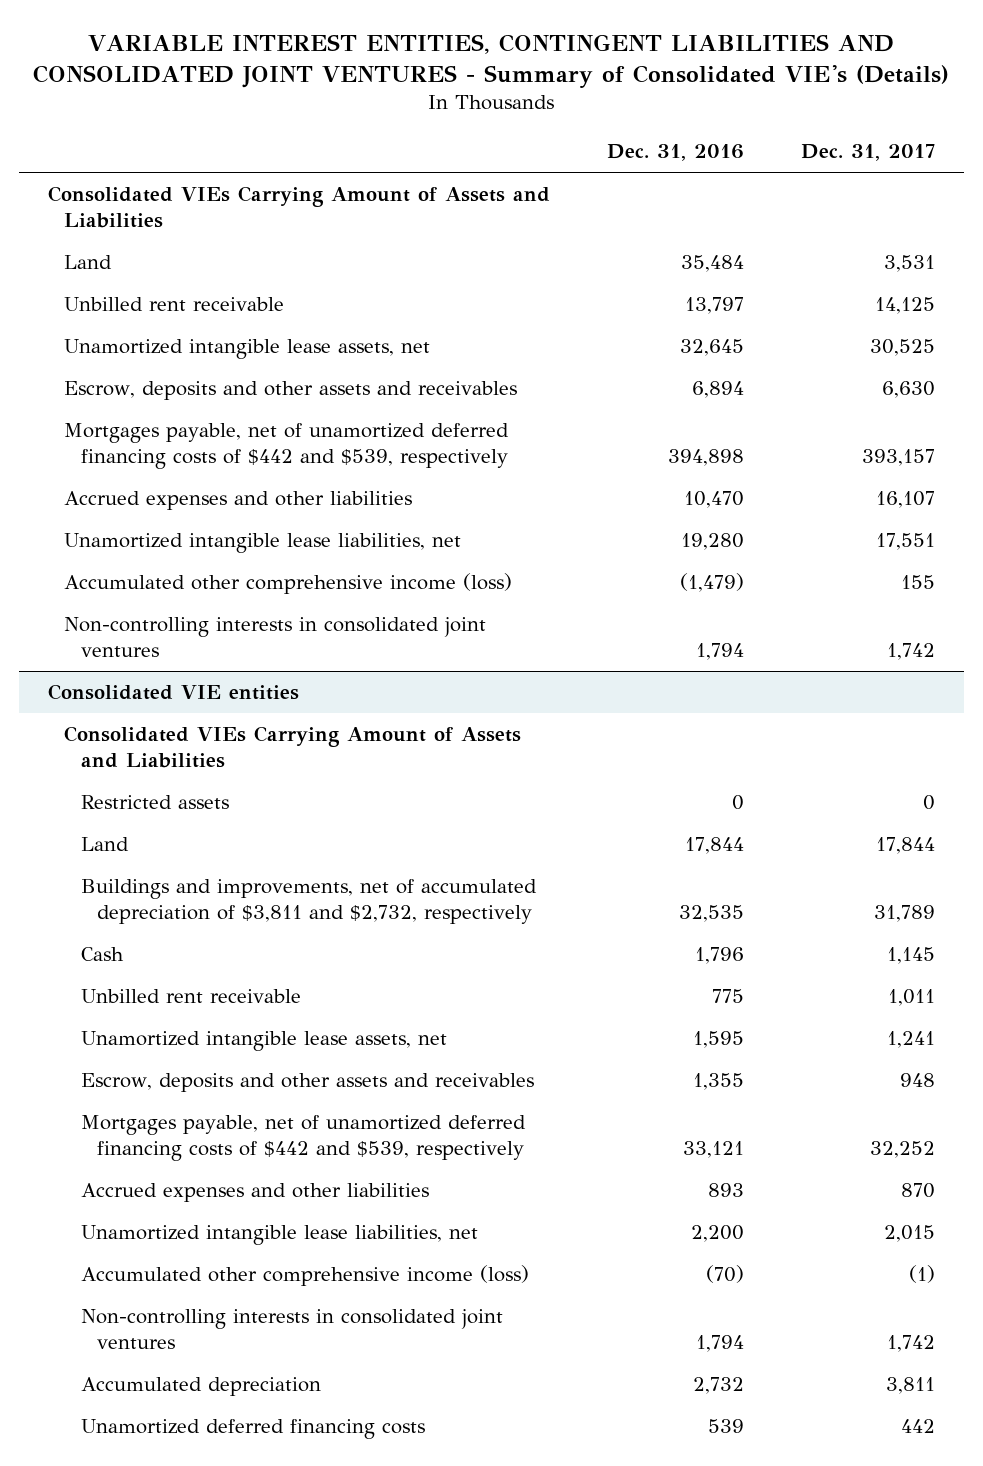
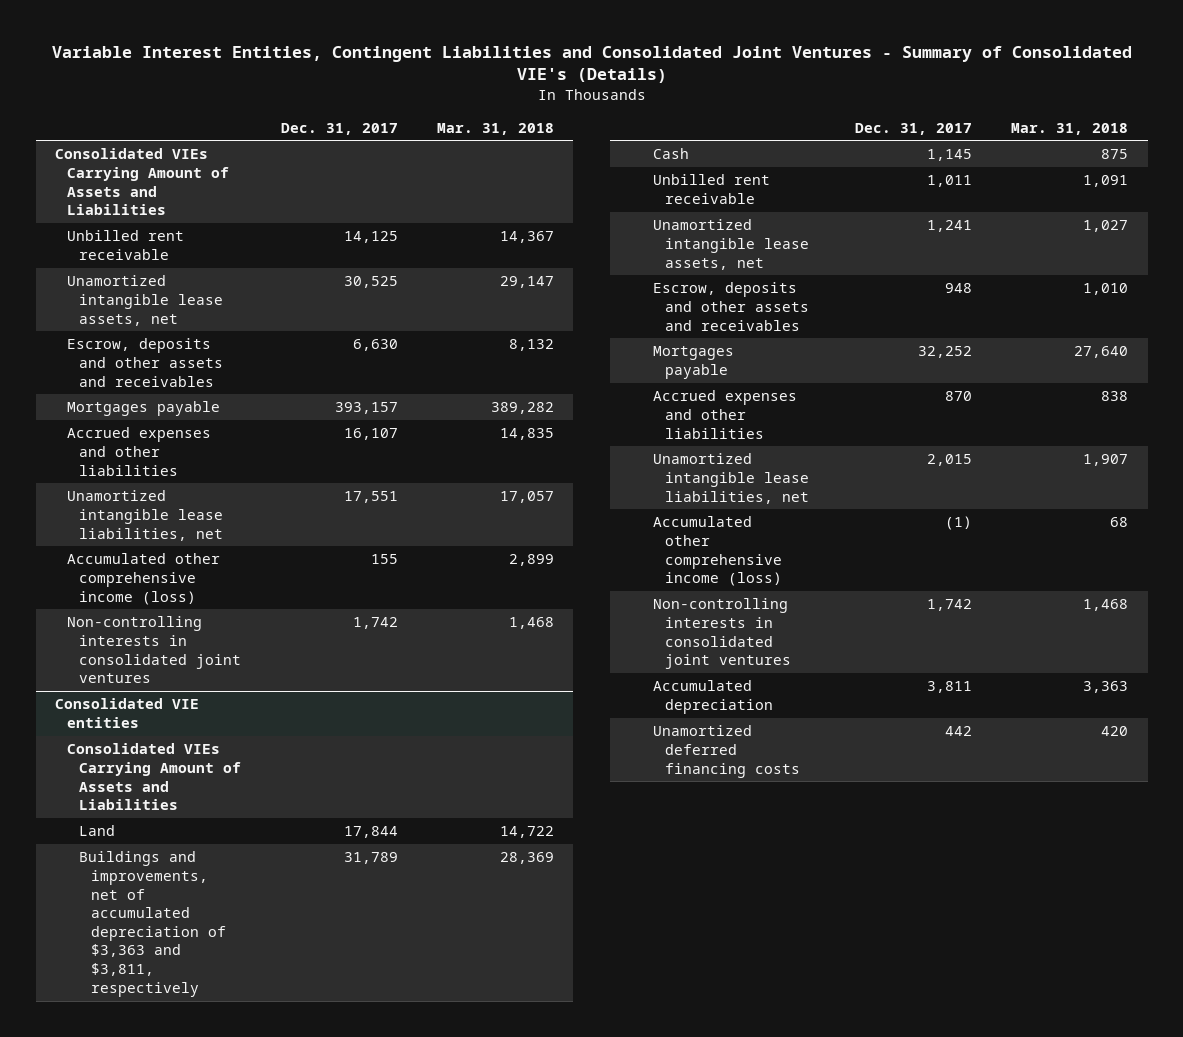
[33,33,950,89] VARIABLE INTEREST ENTITIES, CONTINGENT LIABILITIES AND CONSOLIDATED JOINT VENTURES - Summary of Consolidated VIE's (Details) -> [51,45,1132,84] Variable Interest Entities, Contingent Liabilities and Consolidated Joint Ventures - Summary of Consolidated VIE's (Details)
[606,143,744,161] Dec. 31, 2016 -> none
none -> [436,122,554,135] Mar. 31, 2018
[64,255,113,270] Land -> none
[64,423,510,470] Mortgages payable, net of unamortized deferred financing costs of $442 and $539, respectively -> [67,401,221,417] Mortgages payable
[80,795,229,810] Restricted assets -> none
[80,879,537,925] Buildings and improvements, net of accumulated depreciation of $3,811 and $2,732, respectively -> [79,851,227,997] Buildings and improvements, net of accumulated depreciation of $3,363 and $3,811, respectively
[80,1115,526,1162] Mortgages payable, net of unamortized deferred financing costs of $442 and $539, respectively -> [653,346,735,379] Mortgages payable

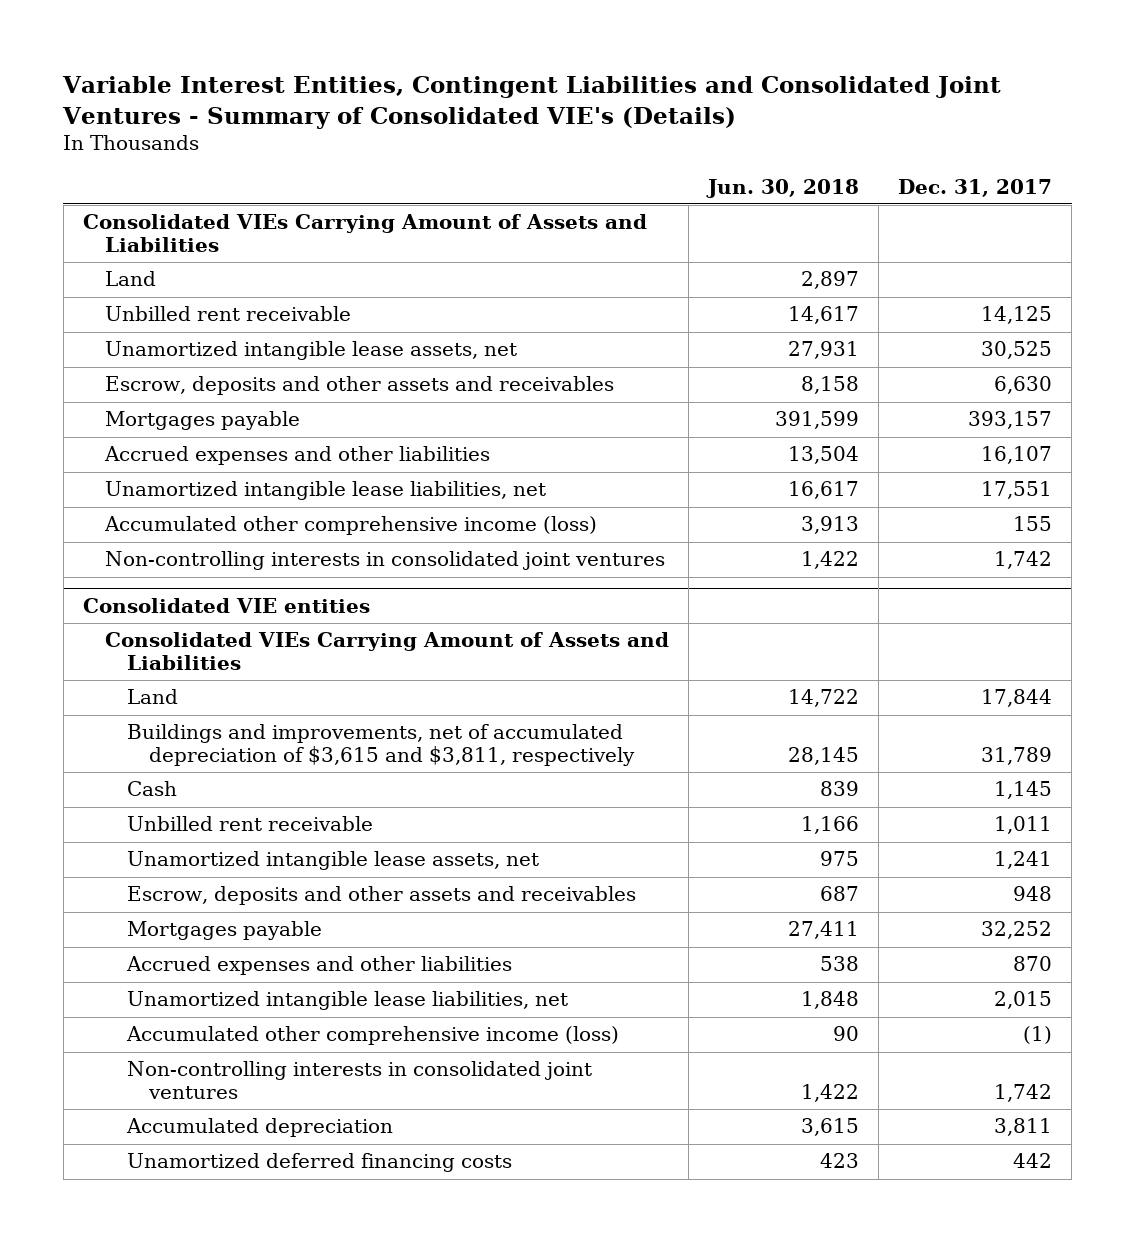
[436,122,554,135] Mar. 31, 2018 -> none
none -> [706,178,860,198] Jun. 30, 2018
none -> [104,271,156,287] Land
[79,851,227,997] Buildings and improvements, net of accumulated depreciation of $3,363 and $3,811, respectively -> [127,724,636,767] Buildings and improvements, net of accumulated depreciation of $3,615 and $3,811, respectively

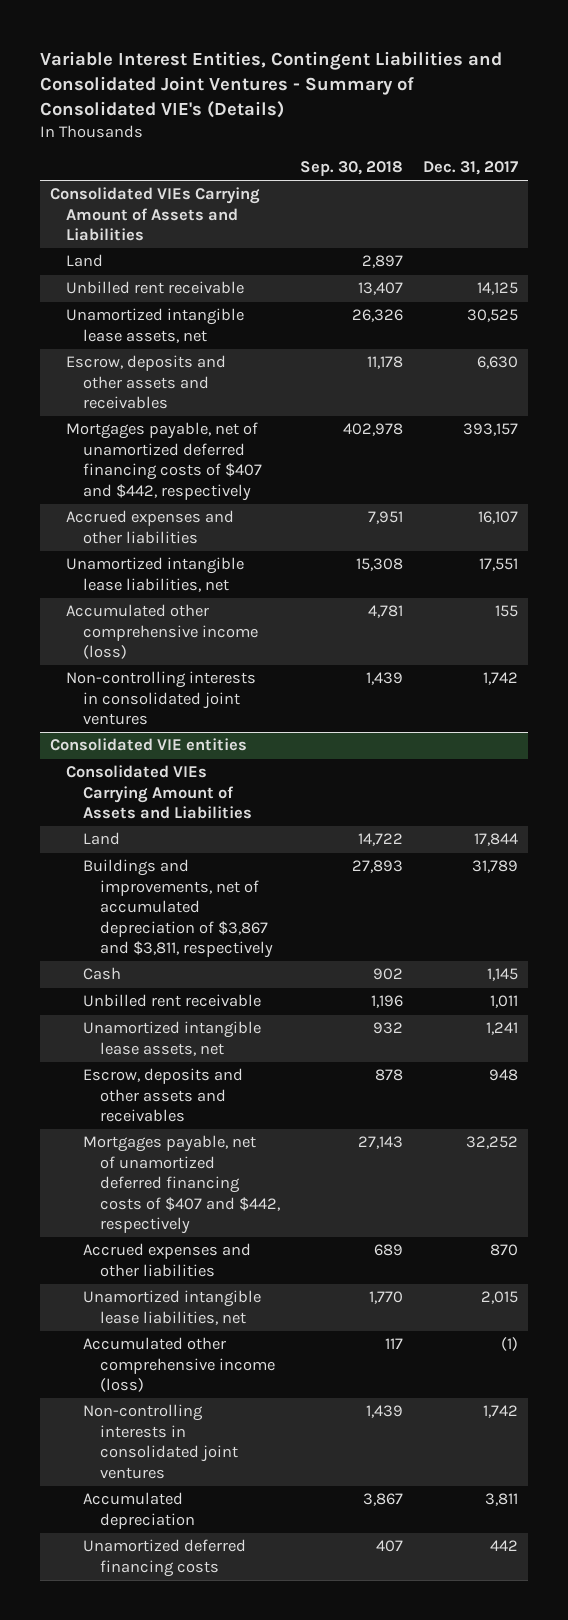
[706,178,860,198] Jun. 30, 2018 -> none
none -> [300,161,404,177] Sep. 30, 2018
[104,411,300,431] Mortgages payable -> [66,422,263,501] Mortgages payable, net of unamortized deferred financing costs of $407 and $442, respectively
[127,724,636,767] Buildings and improvements, net of accumulated depreciation of $3,615 and $3,811, respectively -> [83,859,274,959] Buildings and improvements, net of accumulated depreciation of $3,867 and $3,811, respectively
[127,921,323,941] Mortgages payable -> [83,1135,281,1235] Mortgages payable, net of unamortized deferred financing costs of $407 and $442, respectively

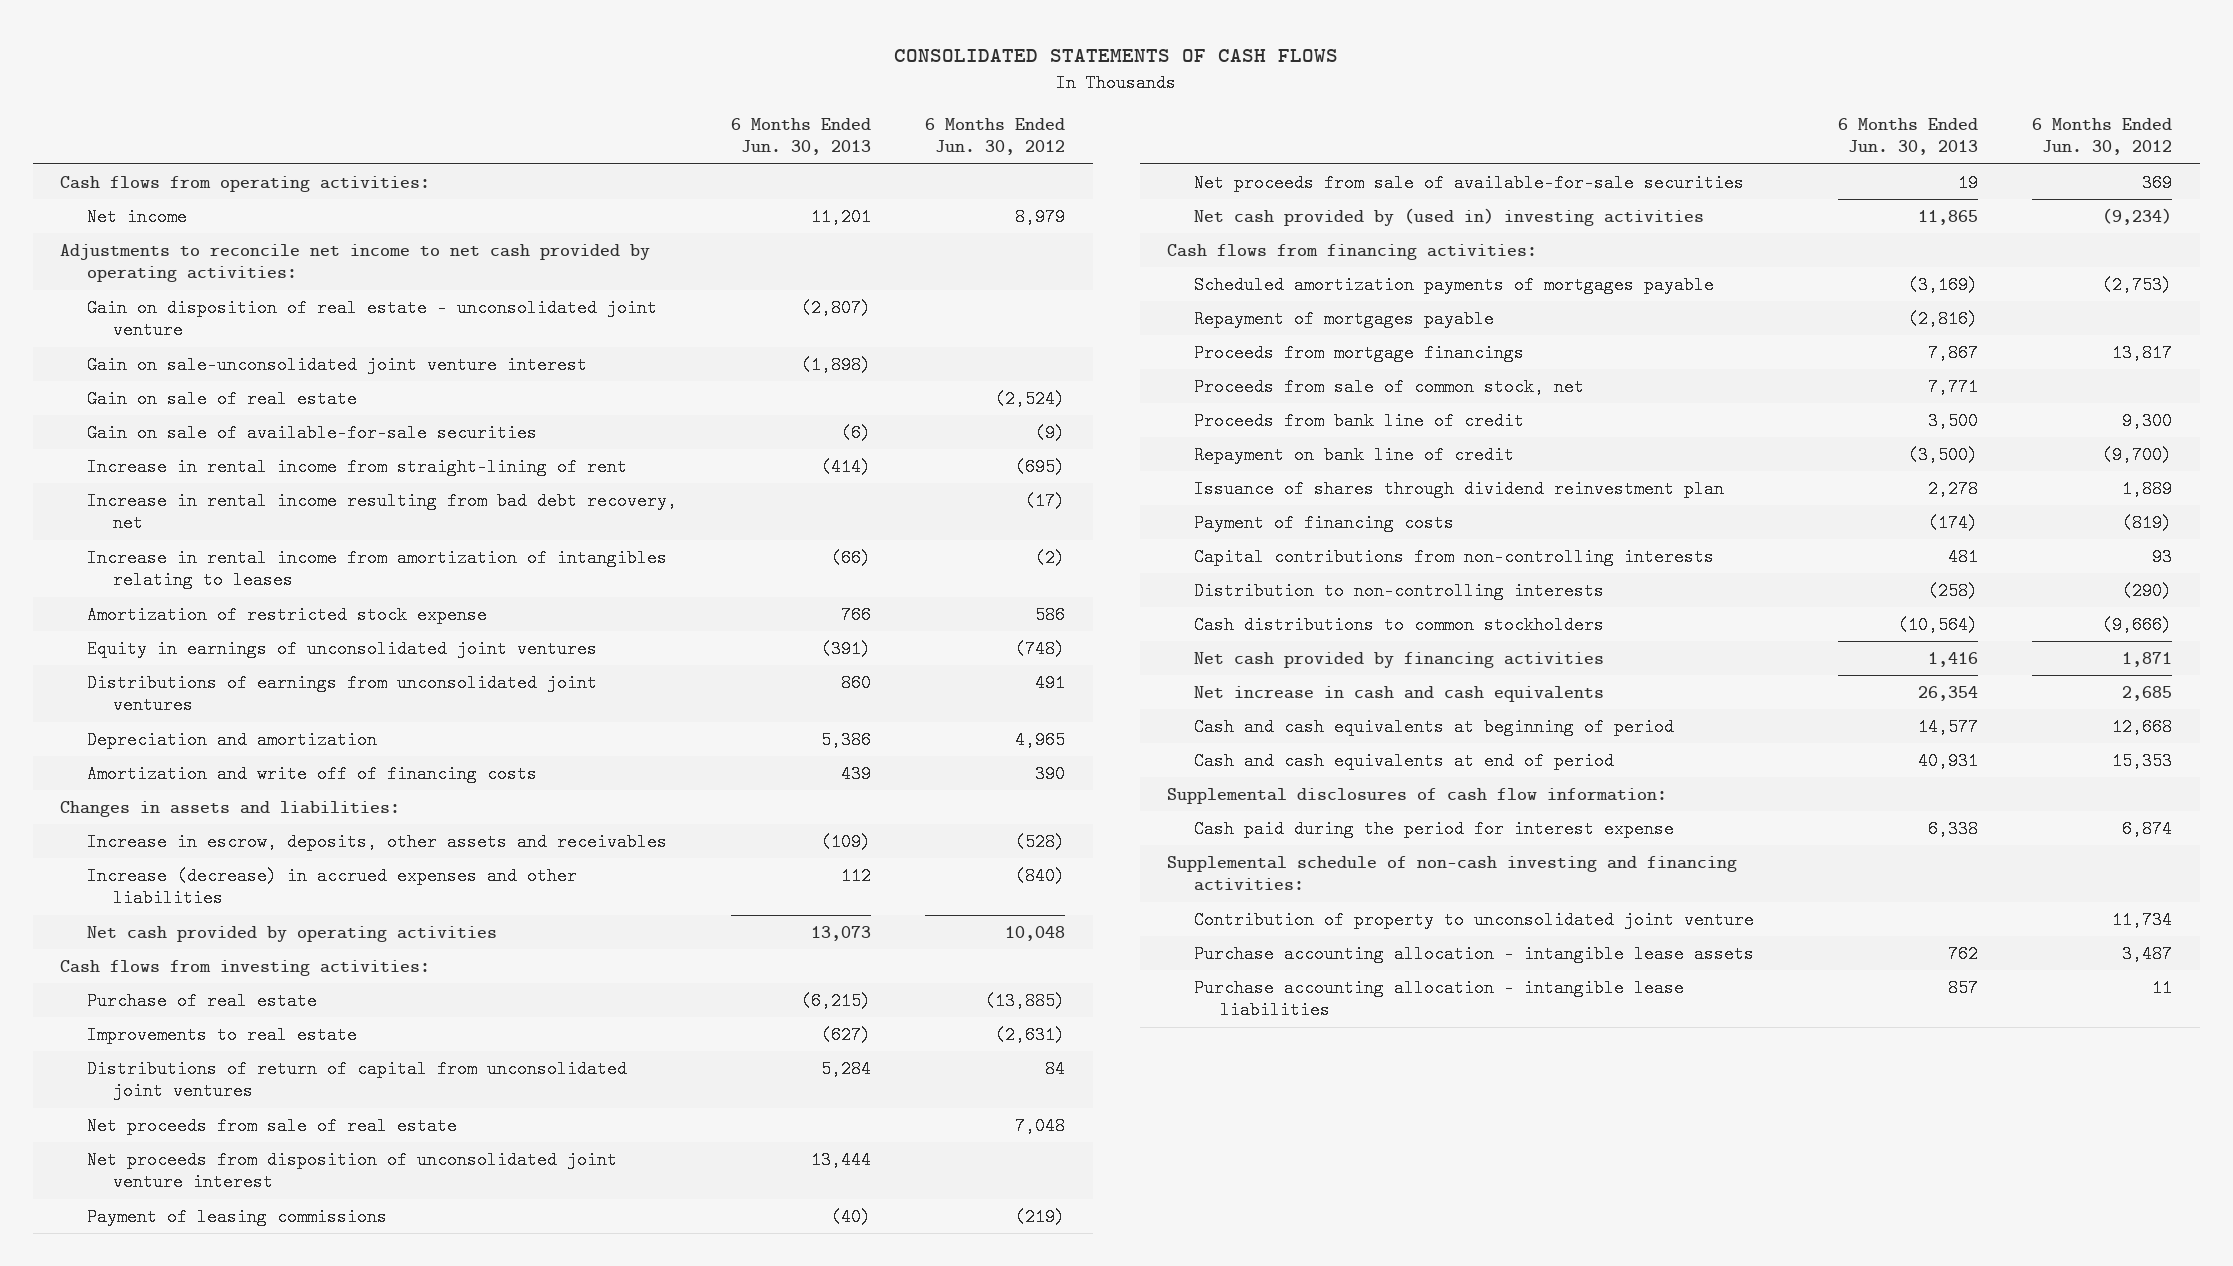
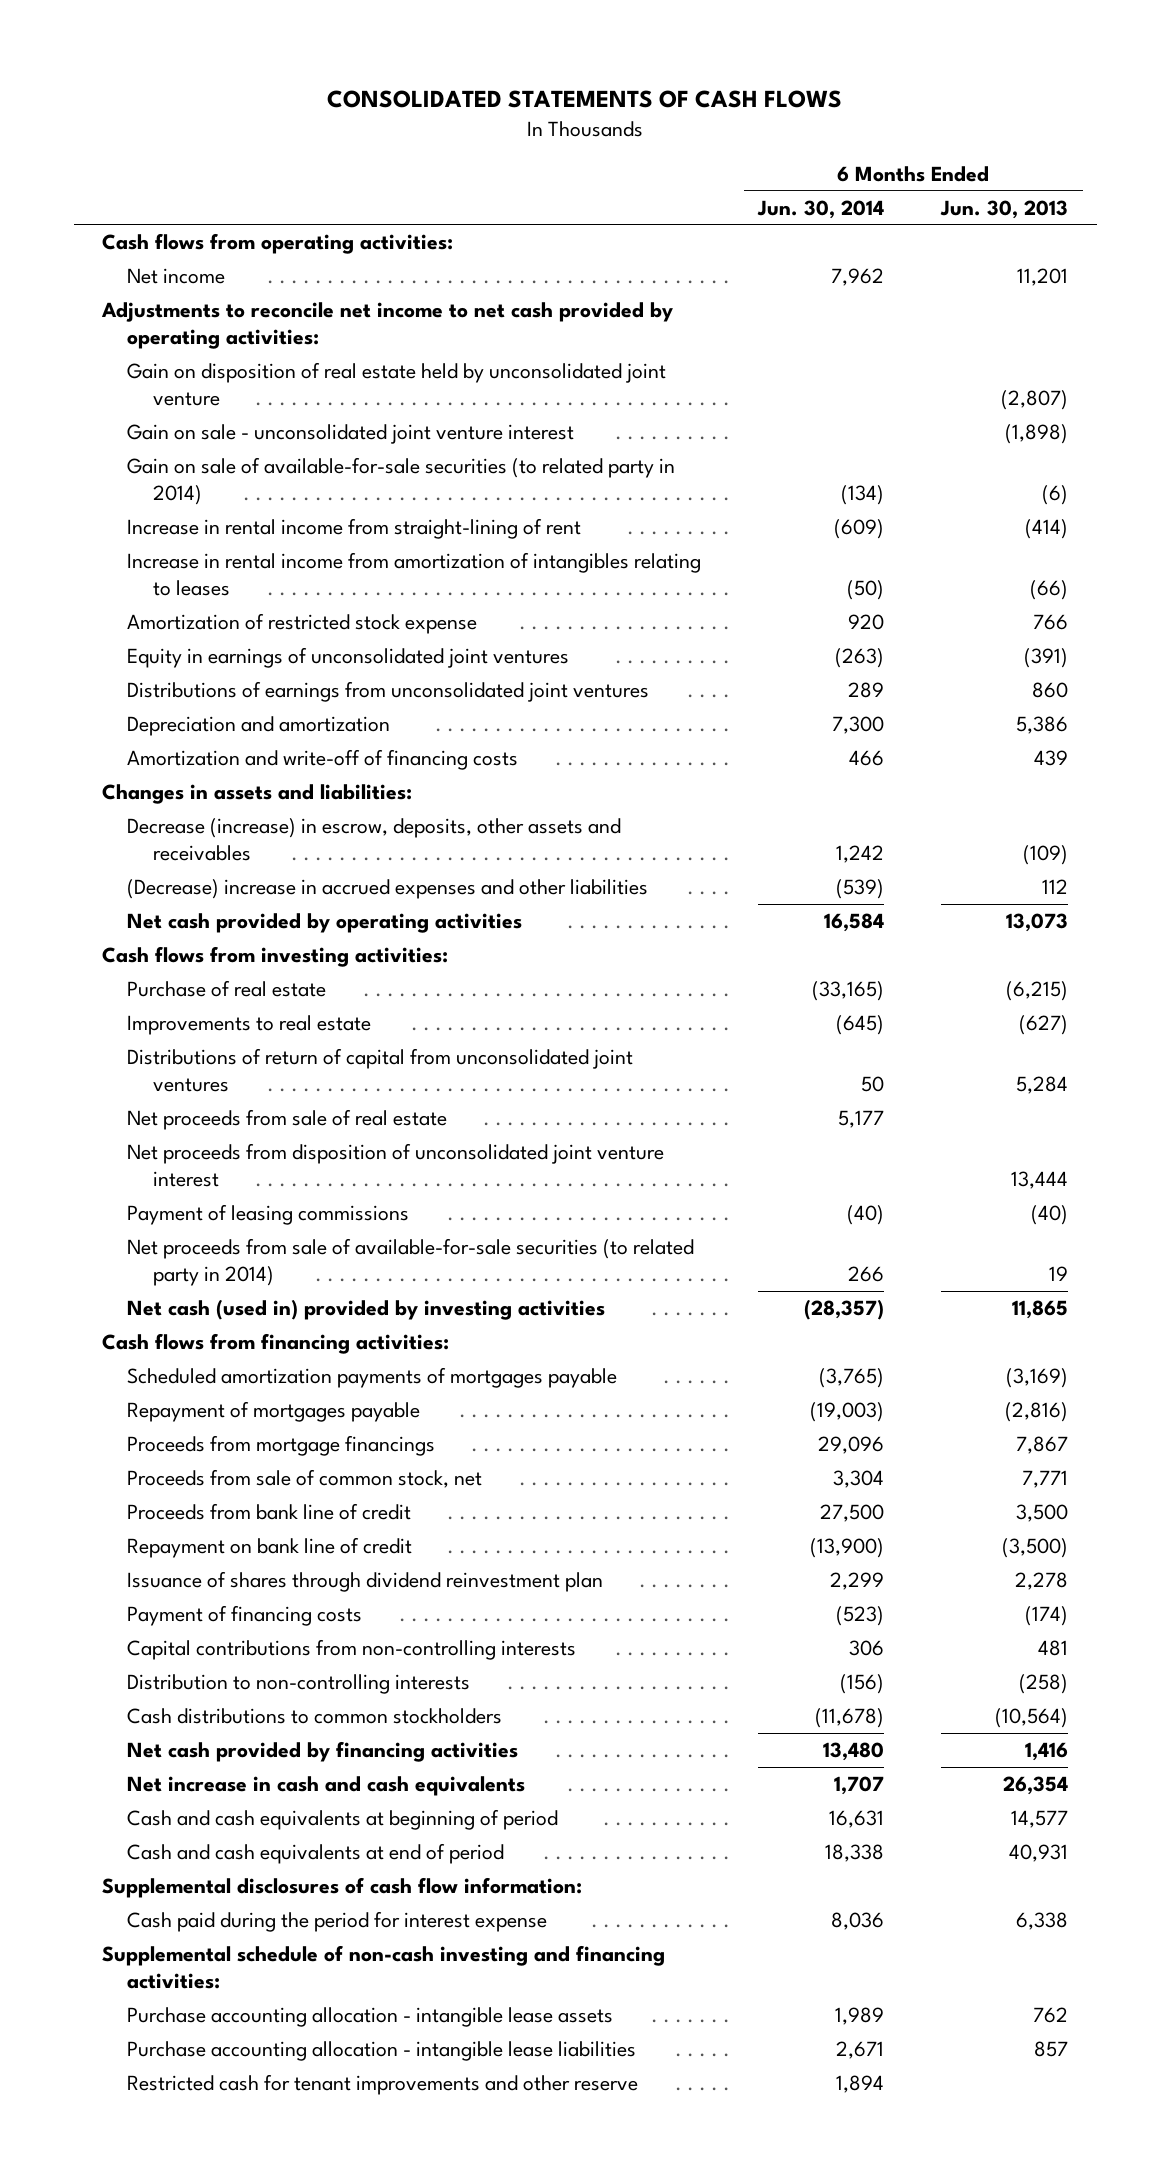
[925,118,1066,156] 6 Months Ended Jun. 30, 2012 -> none
none -> [757,199,885,219] Jun. 30, 2014
[86,390,357,409] Gain on sale of real estate -> none
[86,299,657,340] Gain on disposition of real estate - unconsolidated joint venture -> [127,361,667,407] Gain on disposition of real estate held by unconsolidated joint venture
[86,356,587,375] Gain on sale-unconsolidated joint venture interest -> [127,423,575,444] Gain on sale - unconsolidated joint venture interest
[86,424,537,443] Gain on sale of available-for-sale securities -> [127,456,676,506] Gain on sale of available-for-sale securities (to related party in 2014)
[86,492,677,533] Increase in rental income resulting from bad debt recovery, net -> none
[86,765,537,784] Amortization and write off of financing costs -> [127,748,519,770] Amortization and write-off of financing costs
[86,833,667,852] Increase in escrow, deposits, other assets and receivables -> [127,817,622,862] Decrease (increase) in escrow, deposits, other assets and receivables
[86,867,577,908] Increase (decrease) in accrued expenses and other liabilities -> [127,878,649,899] (Decrease) increase in accrued expenses and other liabilities
[1193,174,1744,193] Net proceeds from sale of available-for-sale securities -> [127,1237,695,1287] Net proceeds from sale of available-for-sale securities (to related party in 2014)
[1193,208,1704,227] Net cash provided by (used in) investing activities -> [127,1298,606,1320] Net cash (used in) provided by investing activities
[1193,911,1754,930] Contribution of property to unconsolidated joint venture -> none
none -> [127,2073,639,2095] Restricted cash for tenant improvements and other reserve

